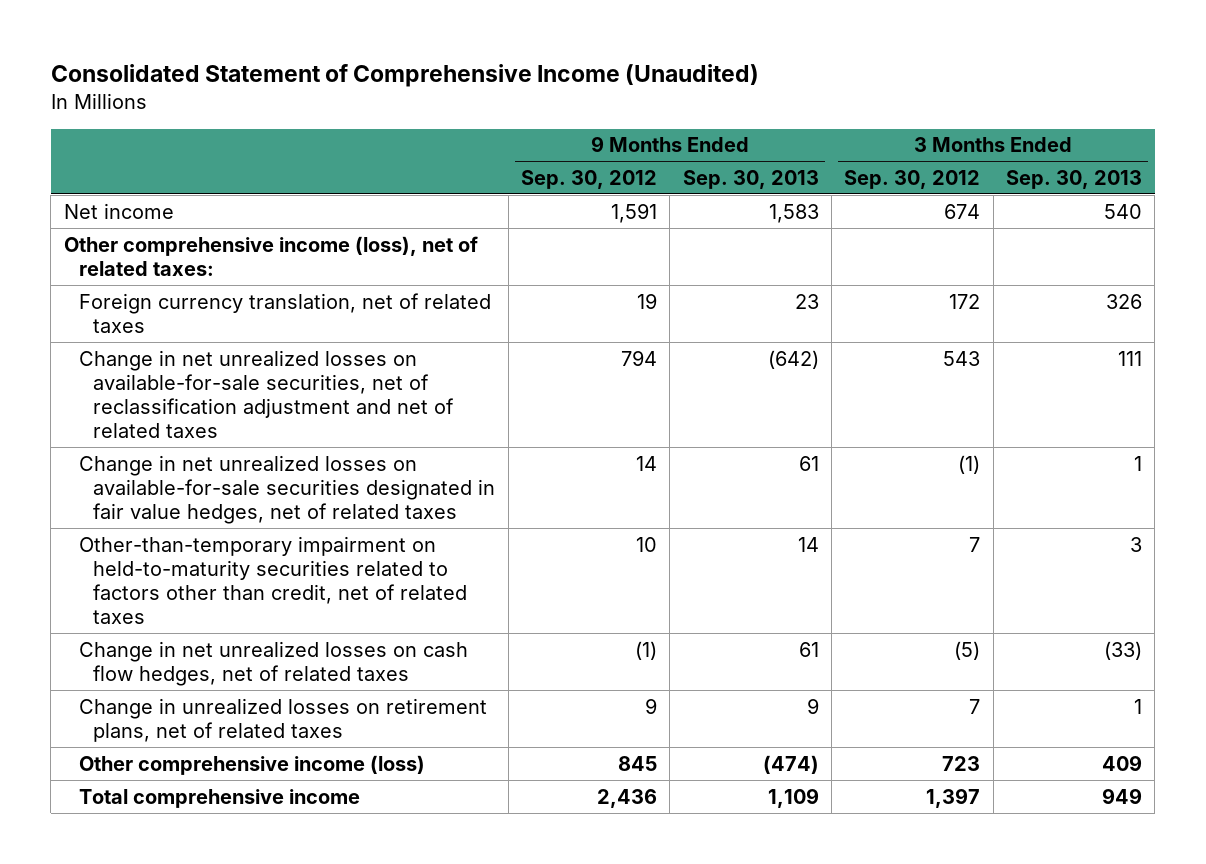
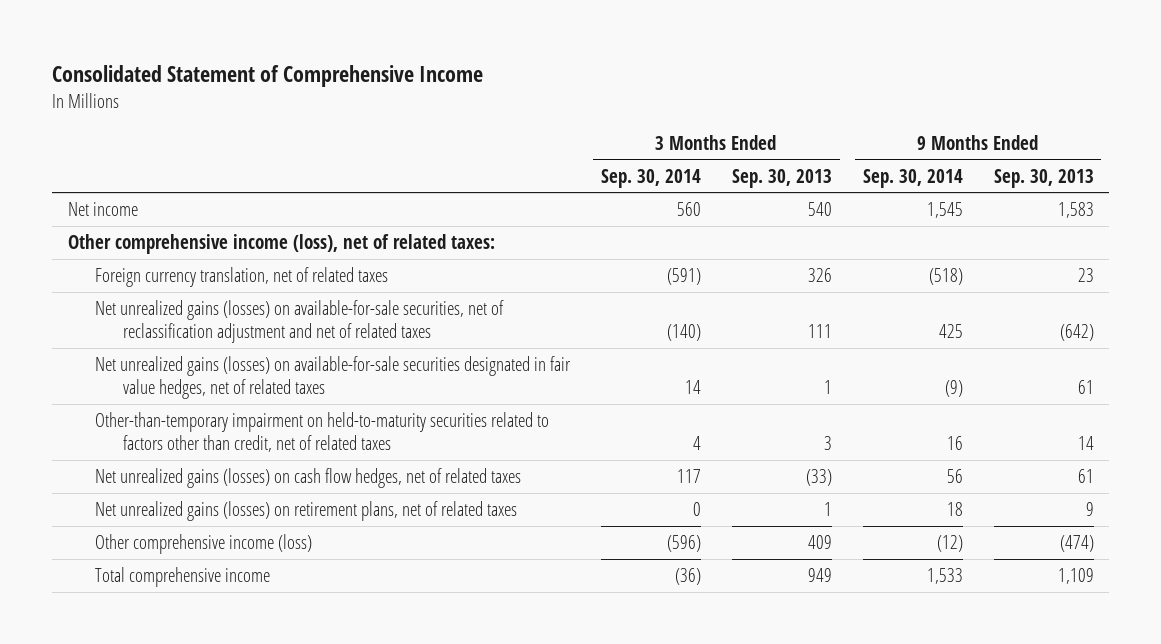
[50,63,759,87] Consolidated Statement of Comprehensive Income (Unaudited) -> [52,65,484,88] Consolidated Statement of Comprehensive Income
[521,169,658,189] Sep. 30, 2012 -> none
[844,169,981,189] Sep. 30, 2012 -> none
none -> [600,168,701,188] Sep. 30, 2014
none -> [862,168,963,188] Sep. 30, 2014
[78,349,455,439] Change in net unrealized losses on available-for-sale securities, net of reclassification adjustment and net of related taxes -> [95,300,505,344] Net unrealized gains (losses) on available-for-sale securities, net of reclassification adjustment and net of related taxes
[78,454,496,525] Change in net unrealized losses on available-for-sale securities designated in fair value hedges, net of related taxes -> [95,356,572,400] Net unrealized gains (losses) on available-for-sale securities designated in fair value hedges, net of related taxes
[78,640,468,686] Change in net unrealized losses on cash flow hedges, net of related taxes -> [95,468,522,489] Net unrealized gains (losses) on cash flow hedges, net of related taxes
[78,697,487,742] Change in unrealized losses on retirement plans, net of related taxes -> [95,501,518,522] Net unrealized gains (losses) on retirement plans, net of related taxes

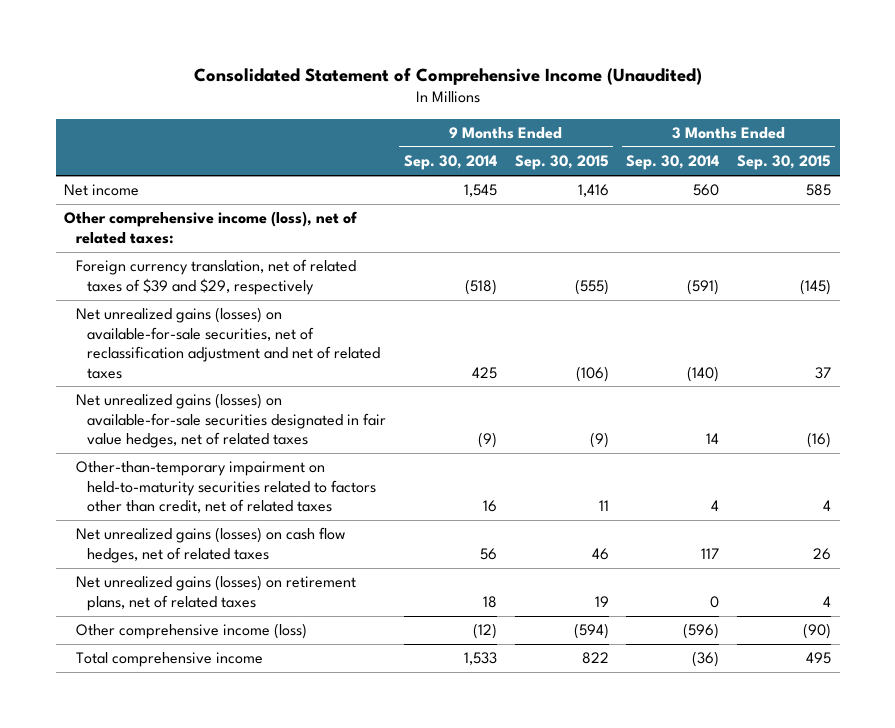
[52,65,484,88] Consolidated Statement of Comprehensive Income -> [193,67,702,85] Consolidated Statement of Comprehensive Income (Unaudited)
[731,168,832,188] Sep. 30, 2013 -> none
[993,168,1094,188] Sep. 30, 2013 -> none
none -> [514,155,609,171] Sep. 30, 2015
none -> [736,155,831,171] Sep. 30, 2015
[95,267,389,288] Foreign currency translation, net of related taxes -> [75,259,356,295] Foreign currency translation, net of related taxes of $39 and $29, respectively

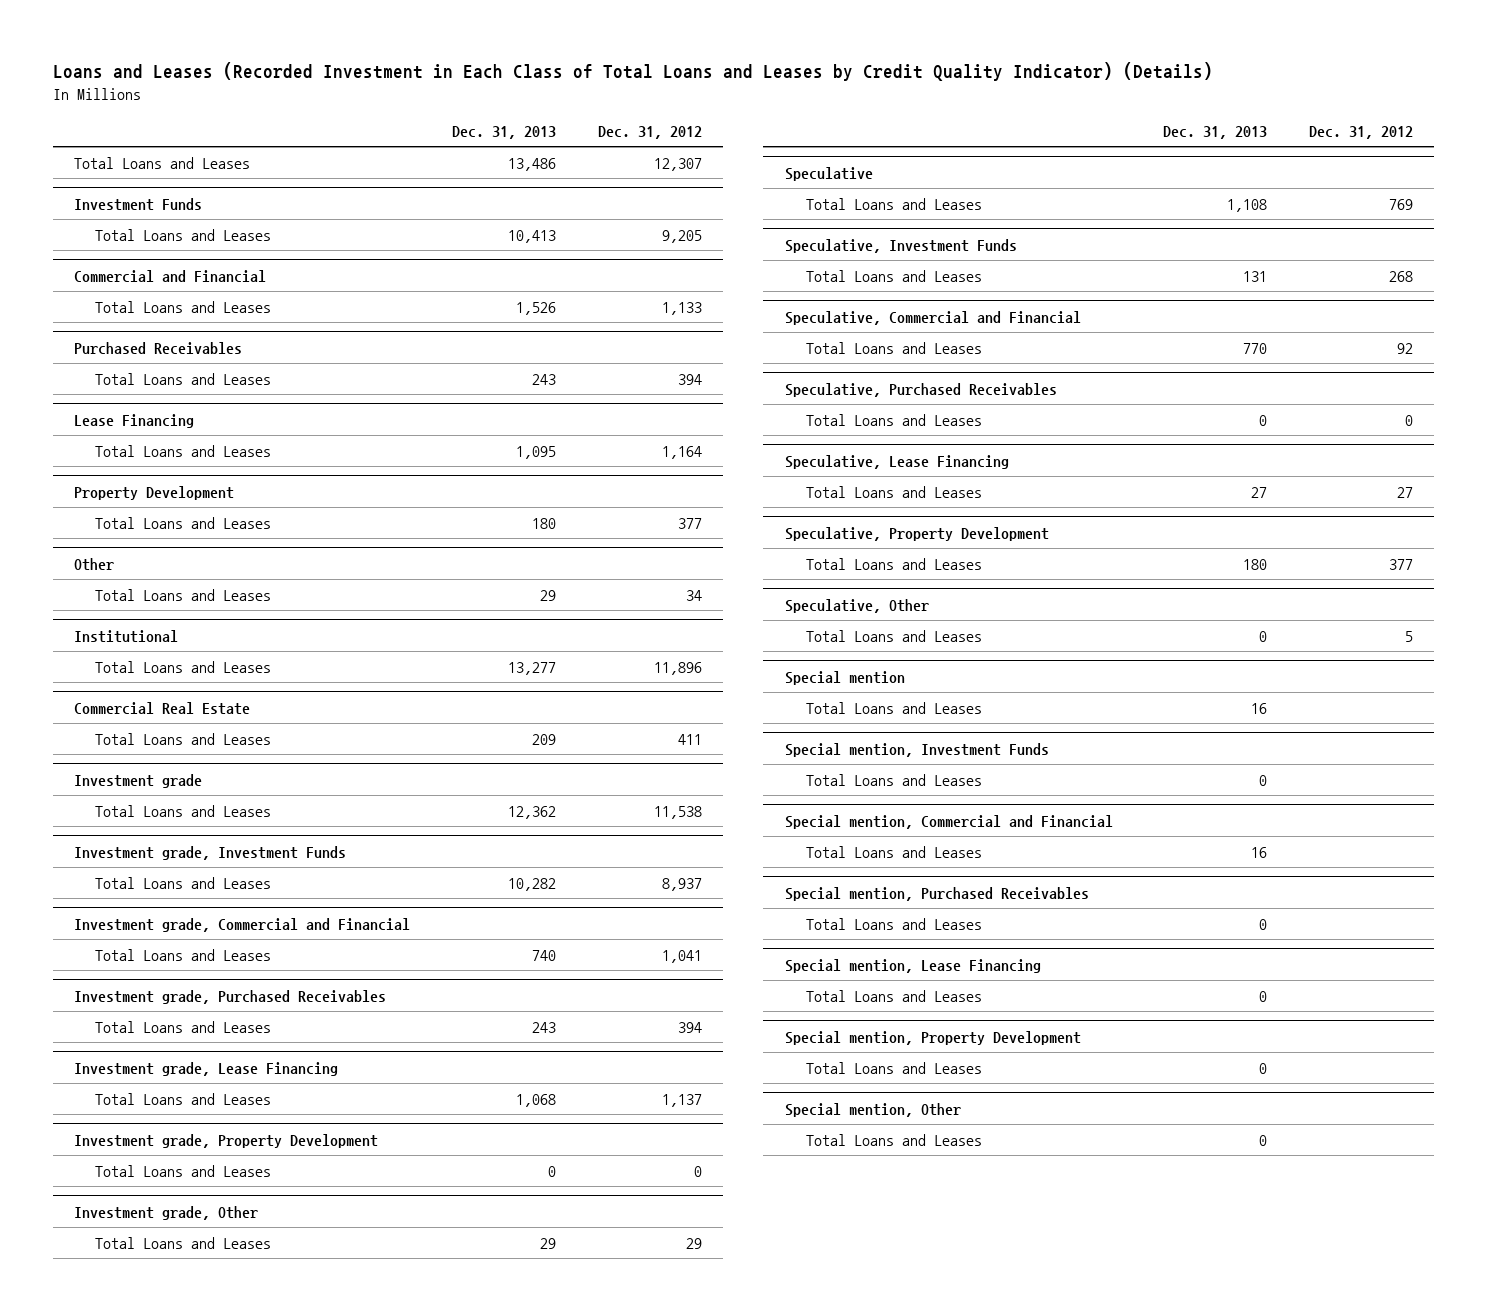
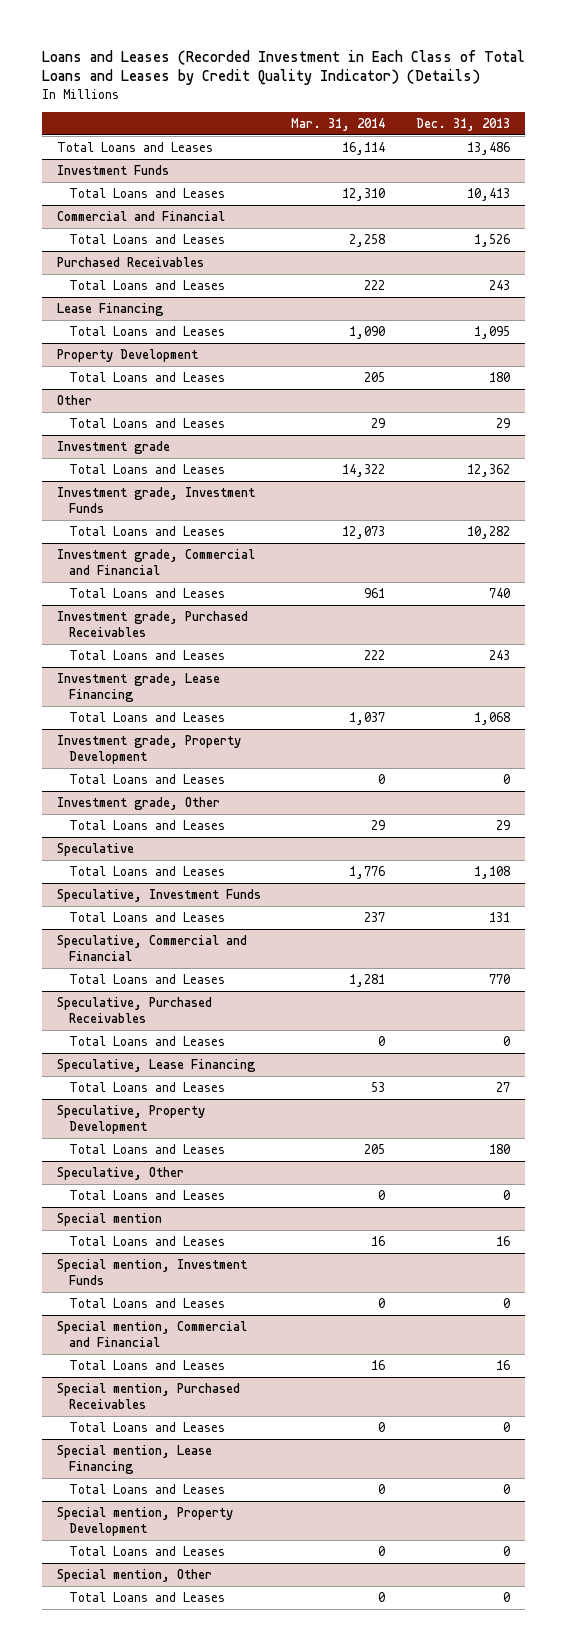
[598,125,703,139] Dec. 31, 2012 -> none
none -> [291,117,386,131] Mar. 31, 2014
[73,629,178,643] Institutional -> none
[95,660,272,673] Total Loans and Leases -> none
[73,701,250,715] Commercial Real Estate -> none
[95,732,272,745] Total Loans and Leases -> none

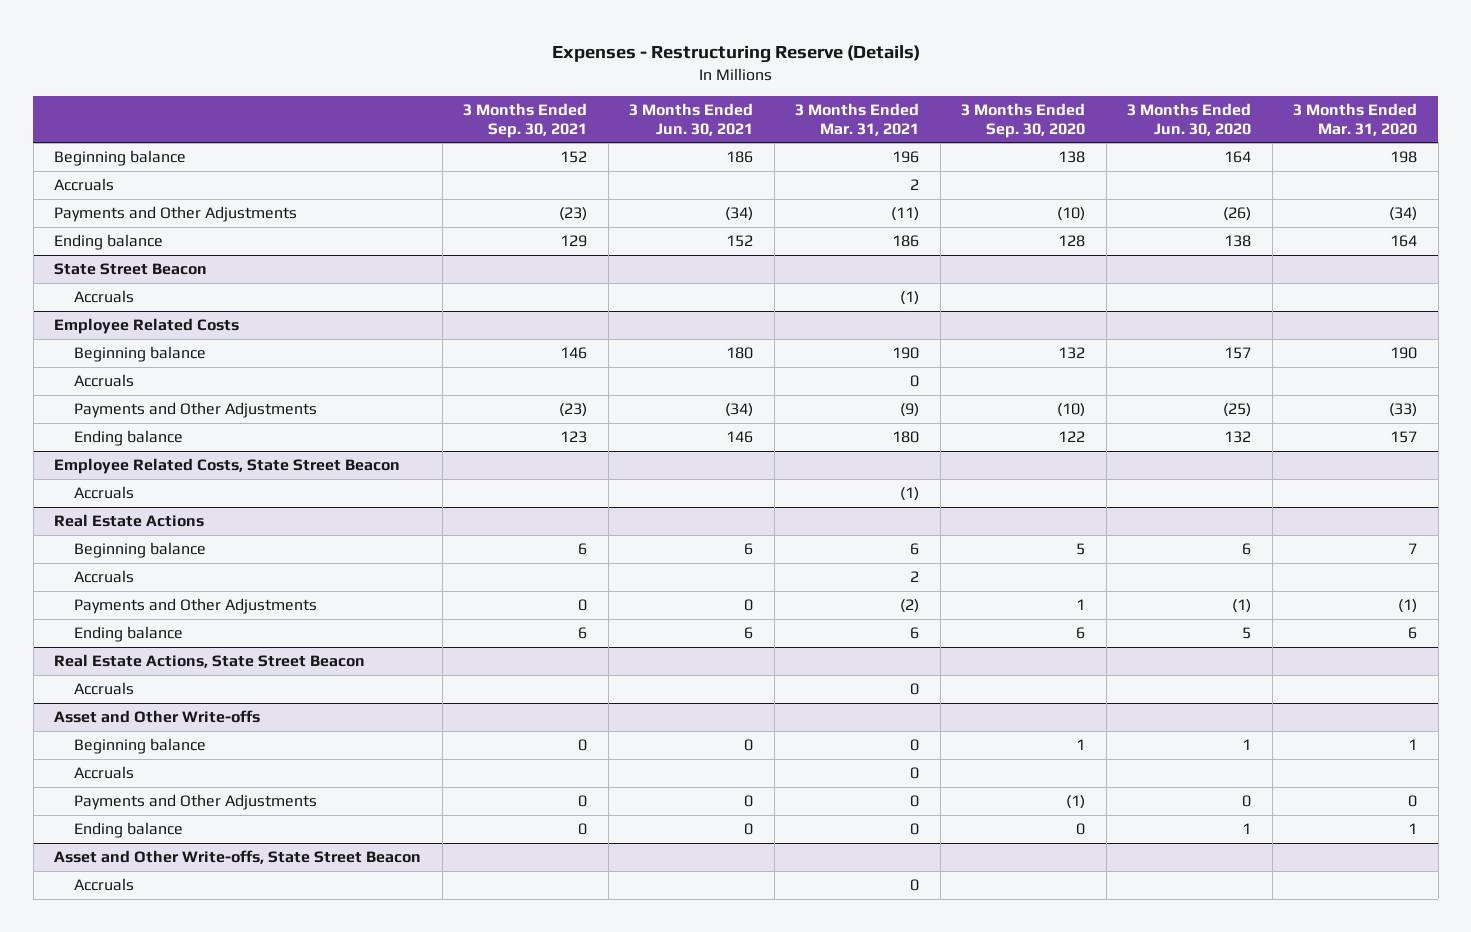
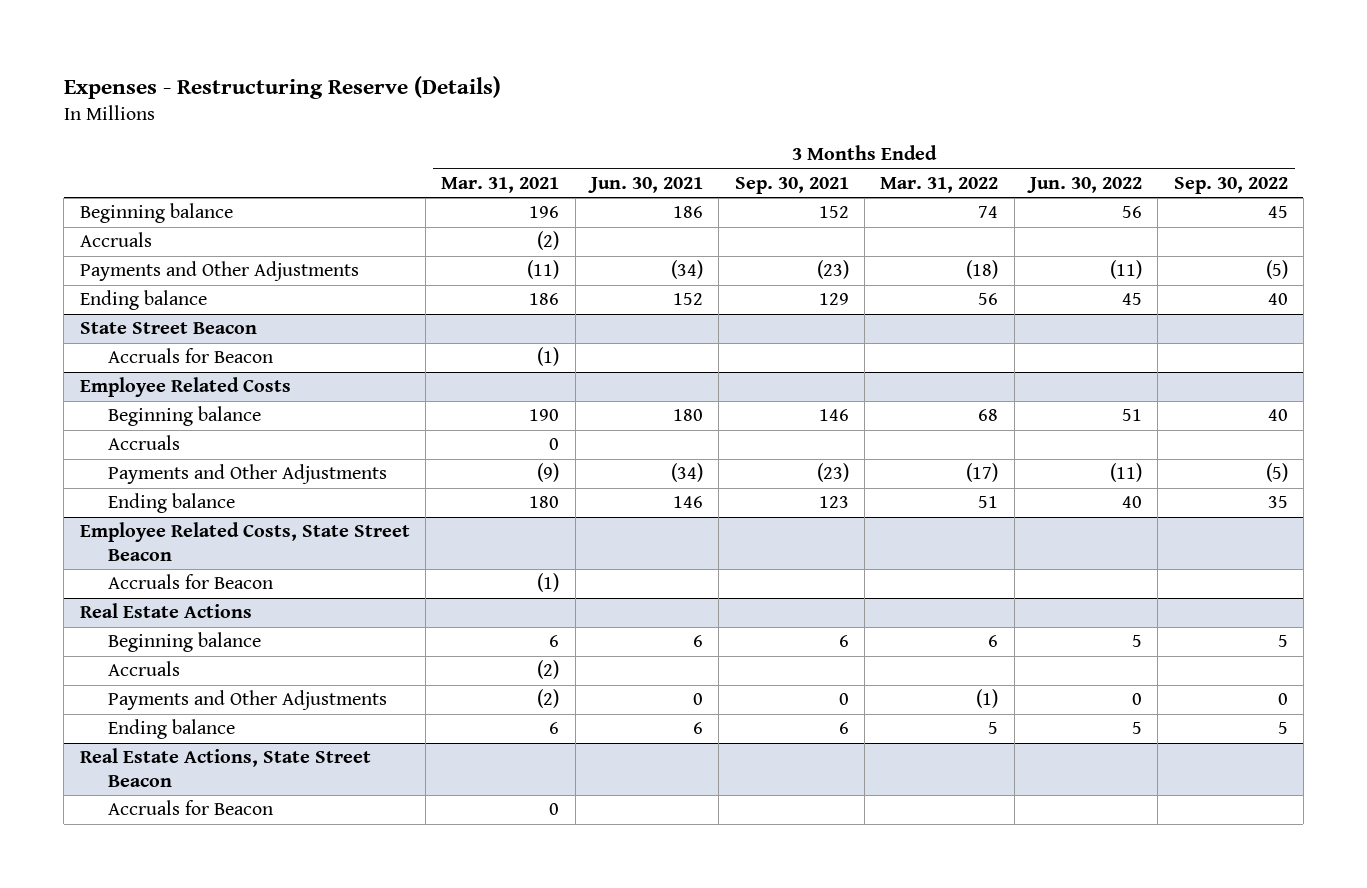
[961,102,1086,138] 3 Months Ended Sep. 30, 2020 -> none
[1127,102,1252,136] 3 Months Ended Jun. 30, 2020 -> none
[1293,102,1418,136] 3 Months Ended Mar. 31, 2020 -> none
none -> [880,176,999,193] Mar. 31, 2022
none -> [1026,176,1142,193] Jun. 30, 2022
none -> [1173,176,1288,194] Sep. 30, 2022
[910,179,920,191] 2 -> [537,231,560,251] (2)
[73,290,134,304] Accruals -> none
none -> [107,348,273,364] Accruals for Beacon
[73,486,134,500] Accruals -> none
none -> [107,574,273,590] Accruals for Beacon
[910,571,920,583] 2 -> [537,660,560,680] (2)
[73,682,134,696] Accruals -> none
[54,710,261,724] Asset and Other Write-offs -> none
[73,738,206,755] Beginning balance -> none
[73,766,134,780] Accruals -> none
[73,794,317,811] Payments and Other Adjustments -> none
[73,822,183,839] Ending balance -> none
[54,850,422,865] Asset and Other Write-offs, State Street Beacon -> none
[73,878,134,892] Accruals -> none
none -> [107,800,273,816] Accruals for Beacon

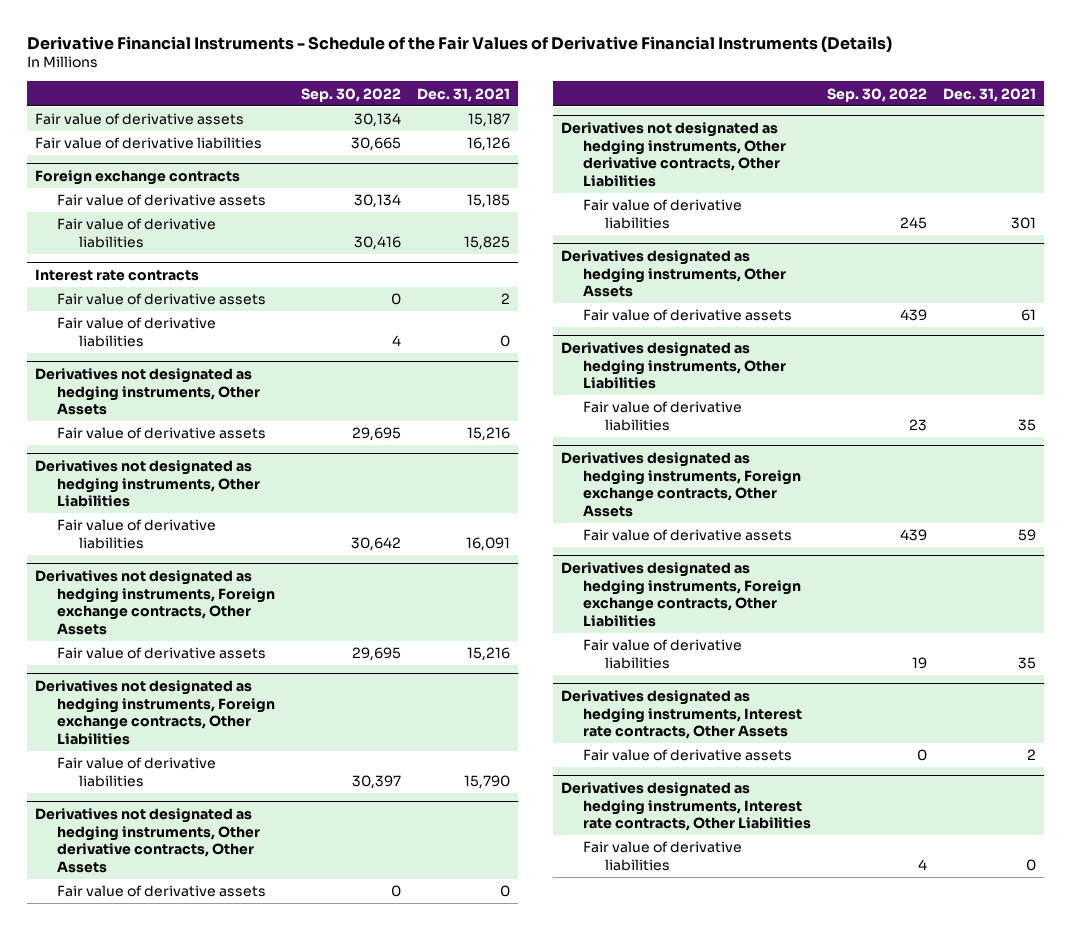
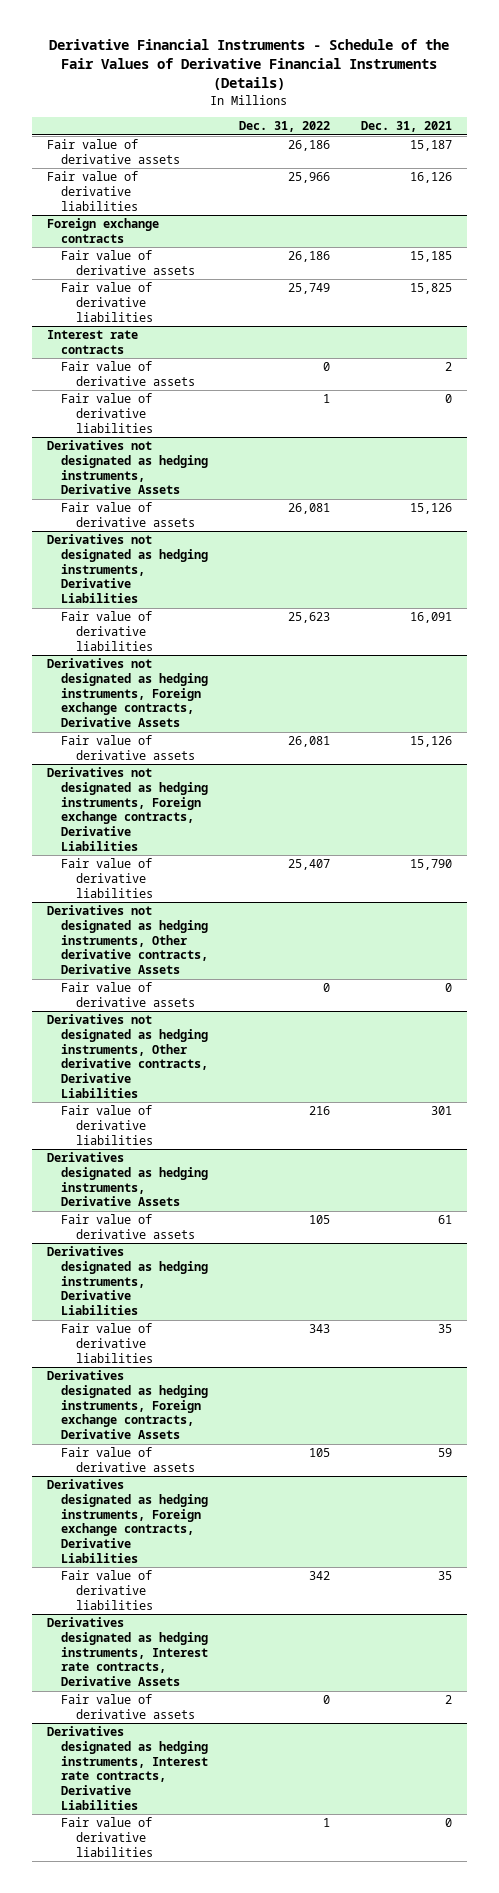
[301,87,402,102] Sep. 30, 2022 -> none
none -> [239,120,331,132] Dec. 31, 2022
[35,368,261,416] Derivatives not designated as hedging instruments, Other Assets -> [46,440,209,495] Derivatives not designated as hedging instruments, Derivative Assets
[467,427,511,442] 15,216 -> [409,503,452,515] 15,126
[35,460,261,508] Derivatives not designated as hedging instruments, Other Liabilities -> [46,534,209,604] Derivatives not designated as hedging instruments, Derivative Liabilities
[35,570,276,635] Derivatives not designated as hedging instruments, Foreign exchange contracts, Other Assets -> [46,658,209,728] Derivatives not designated as hedging instruments, Foreign exchange contracts, Derivative Assets
[467,647,511,662] 15,216 -> [409,736,452,748] 15,126
[35,680,276,745] Derivatives not designated as hedging instruments, Foreign exchange contracts, Other Liabilities -> [46,767,209,851] Derivatives not designated as hedging instruments, Foreign exchange contracts, Derivative Liabilities
[35,808,261,873] Derivatives not designated as hedging instruments, Other derivative contracts, Other Assets -> [46,905,209,975] Derivatives not designated as hedging instruments, Other derivative contracts, Derivative Assets
[561,122,786,187] Derivatives not designated as hedging instruments, Other derivative contracts, Other Liabilities -> [46,1014,209,1098] Derivatives not designated as hedging instruments, Other derivative contracts, Derivative Liabilities
[561,250,786,298] Derivatives designated as hedging instruments, Other Assets -> [46,1152,209,1207] Derivatives designated as hedging instruments, Derivative Assets
[561,342,786,390] Derivatives designated as hedging instruments, Other Liabilities -> [46,1246,209,1316] Derivatives designated as hedging instruments, Derivative Liabilities
[561,452,801,517] Derivatives designated as hedging instruments, Foreign exchange contracts, Other Assets -> [46,1370,209,1440] Derivatives designated as hedging instruments, Foreign exchange contracts, Derivative Assets
[561,562,801,627] Derivatives designated as hedging instruments, Foreign exchange contracts, Other Liabilities -> [46,1479,209,1563] Derivatives designated as hedging instruments, Foreign exchange contracts, Derivative Liabilities
[561,690,802,740] Derivatives designated as hedging instruments, Interest rate contracts, Other Assets -> [46,1617,209,1687] Derivatives designated as hedging instruments, Interest rate contracts, Derivative Assets
[561,782,811,832] Derivatives designated as hedging instruments, Interest rate contracts, Other Liabilities -> [46,1726,209,1810] Derivatives designated as hedging instruments, Interest rate contracts, Derivative Liabilities

